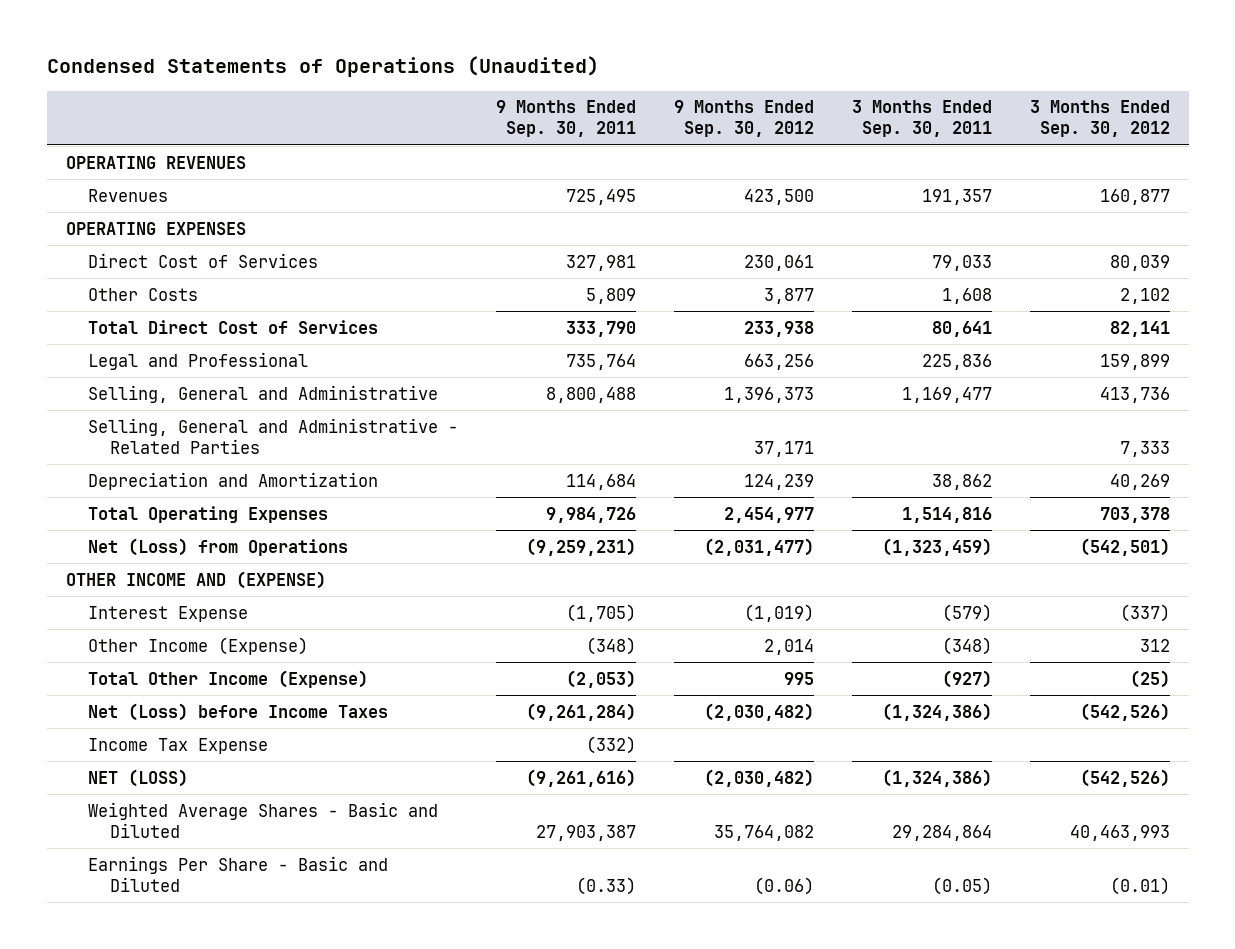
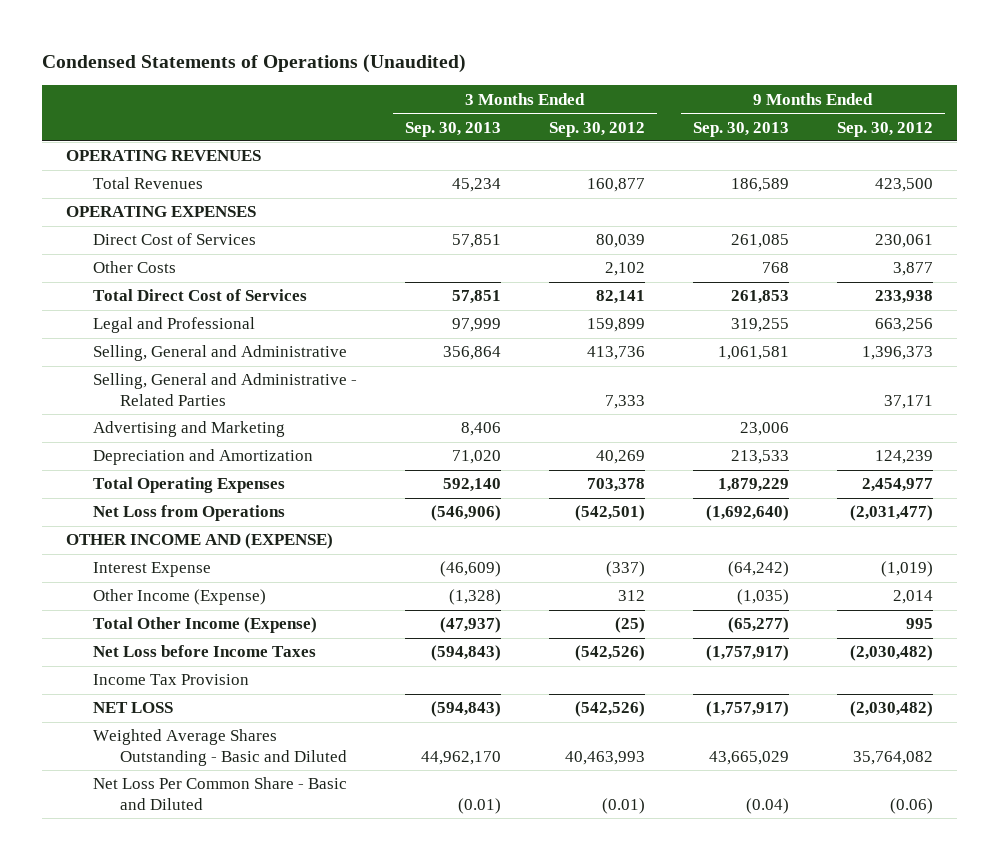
[495,100,636,138] 9 Months Ended Sep. 30, 2011 -> none
[851,100,992,138] 3 Months Ended Sep. 30, 2011 -> none
none -> [404,121,501,137] Sep. 30, 2013
none -> [692,121,789,137] Sep. 30, 2013
[88,188,169,202] Revenues -> [92,177,203,190] Total Revenues
none -> [92,421,285,438] Advertising and Marketing
[88,537,349,556] Net (Loss) from Operations -> [92,505,285,522] Net Loss from Operations
[88,702,389,721] Net (Loss) before Income Taxes -> [92,645,316,658] Net Loss before Income Taxes
[88,737,269,754] Income Tax Expense -> [92,674,249,686] Income Tax Provision
[88,768,189,787] NET (LOSS) -> [92,702,173,714] NET LOSS
[88,801,439,838] Weighted Average Shares - Basic and Diluted -> [92,729,347,766] Weighted Average Shares Outstanding - Basic and Diluted
[88,855,389,892] Earnings Per Share - Basic and Diluted -> [92,777,347,810] Net Loss Per Common Share - Basic and Diluted

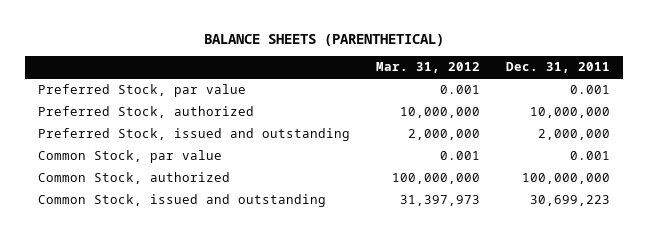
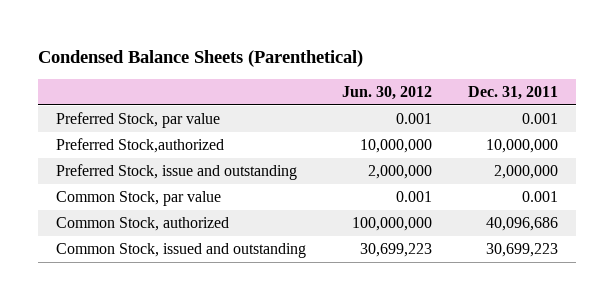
[203,33,444,46] BALANCE SHEETS (PARENTHETICAL) -> [37,49,363,67] Condensed Balance Sheets (Parenthetical)
[375,62,480,74] Mar. 31, 2012 -> none
none -> [342,85,433,100] Jun. 30, 2012
[37,106,254,119] Preferred Stock, authorized -> [55,138,224,154] Preferred Stock,authorized
[37,128,350,142] Preferred Stock, issued and outstanding -> [55,164,297,181] Preferred Stock, issue and outstanding
[521,173,610,185] 100,000,000 -> [486,217,559,232] 40,096,686

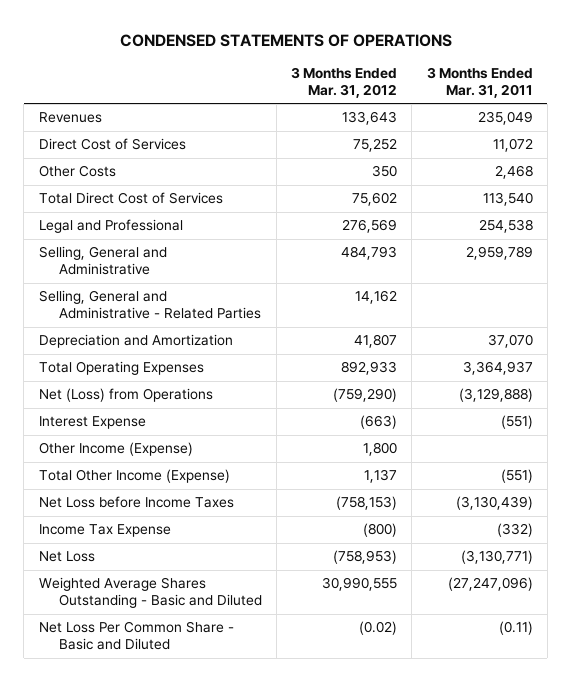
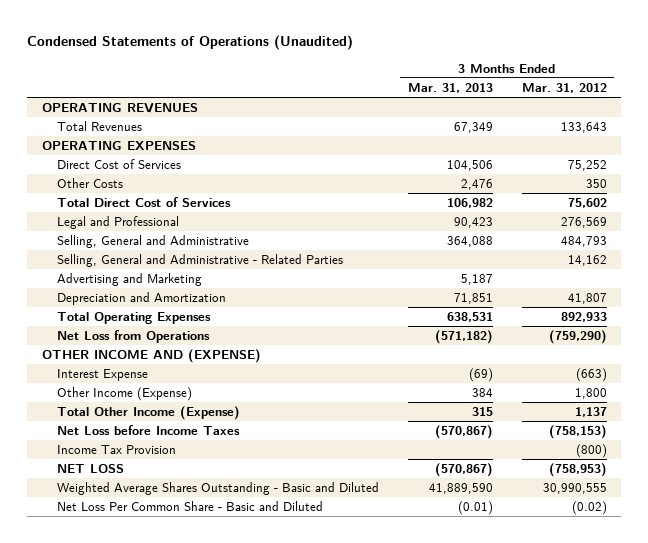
[119,33,452,47] CONDENSED STATEMENTS OF OPERATIONS -> [27,35,354,51] Condensed Statements of Operations (Unaudited)
[426,67,533,98] 3 Months Ended Mar. 31, 2011 -> none
none -> [407,82,493,93] Mar. 31, 2013
none -> [41,102,198,113] OPERATING REVENUES
[38,112,102,124] Revenues -> [56,120,142,131] Total Revenues
none -> [41,139,196,150] OPERATING EXPENSES
none -> [56,272,202,286] Advertising and Marketing
[38,388,213,403] Net (Loss) from Operations -> [56,329,210,343] Net Loss from Operations
none -> [41,348,261,363] OTHER INCOME AND (EXPENSE)
[38,524,171,538] Income Tax Expense -> [56,444,176,454] Income Tax Provision
[38,551,95,563] Net Loss -> [56,463,124,473] NET LOSS

